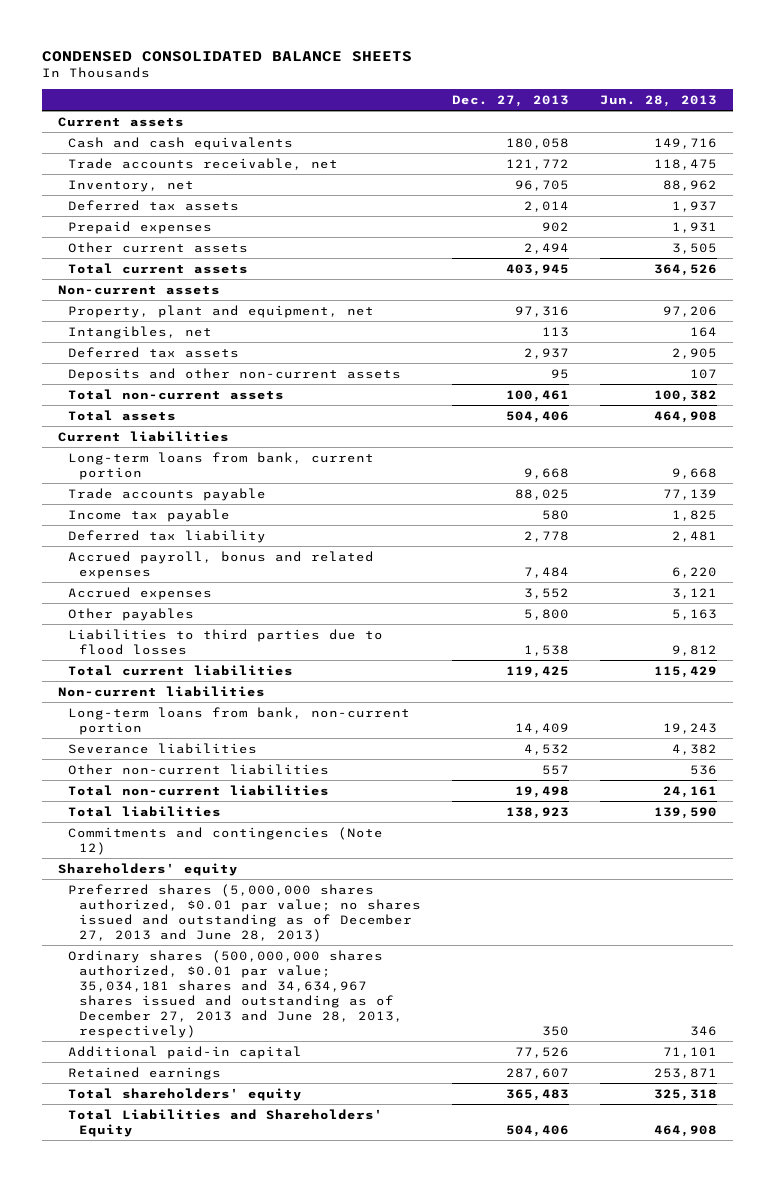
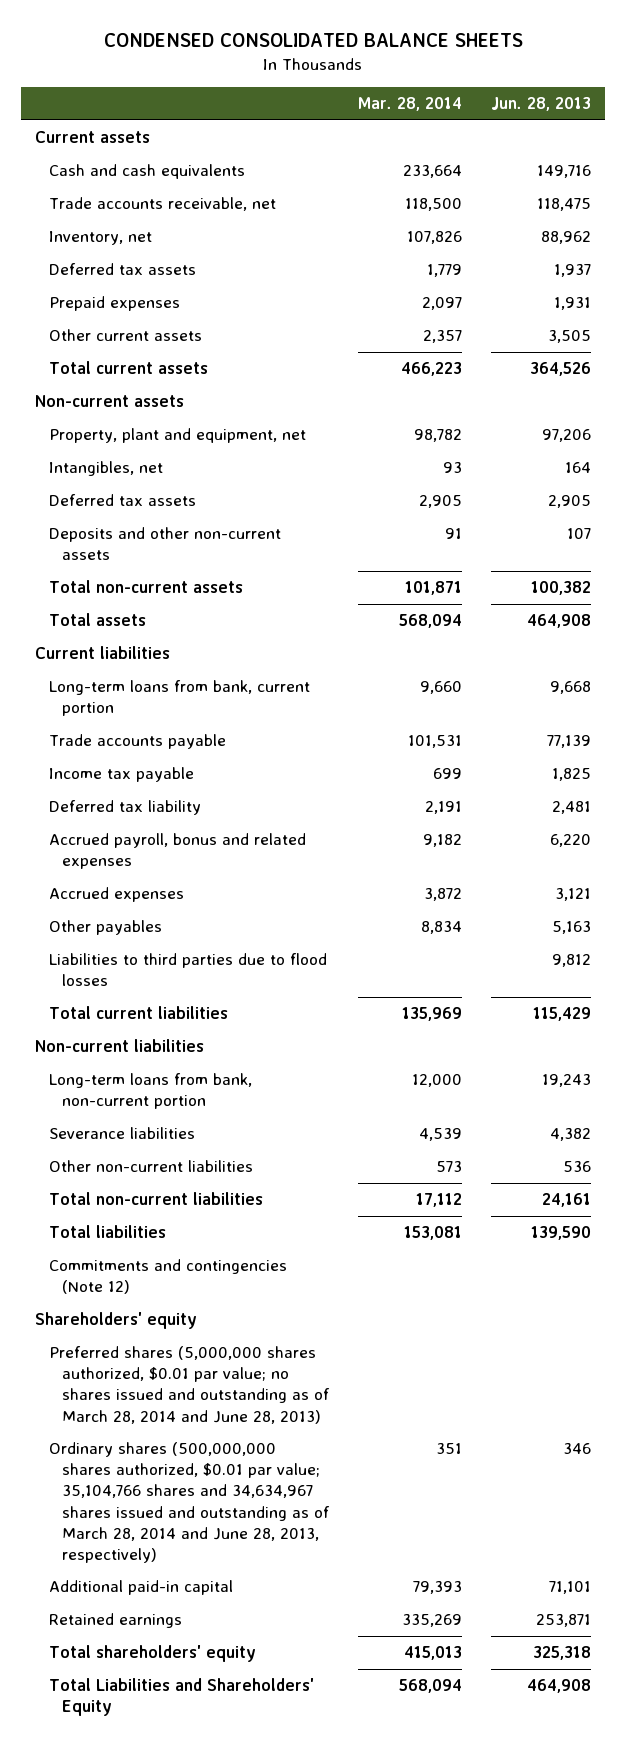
[451,94,569,107] Dec. 27, 2013 -> none
none -> [357,97,462,112] Mar. 28, 2014
[68,883,421,942] Preferred shares (5,000,000 shares authorized, $0.01 par value; no shares issued and outstanding as of December 27, 2013 and June 28, 2013) -> [48,1346,330,1424] Preferred shares (5,000,000 shares authorized, $0.01 par value; no shares issued and outstanding as of March 28, 2014 and June 28, 2013)
[68,949,403,1038] Ordinary shares (500,000,000 shares authorized, $0.01 par value; 35,034,181 shares and 34,634,967 shares issued and outstanding as of December 27, 2013 and June 28, 2013, respectively) -> [48,1442,330,1563] Ordinary shares (500,000,000 shares authorized, $0.01 par value; 35,104,766 shares and 34,634,967 shares issued and outstanding as of March 28, 2014 and June 28, 2013, respectively)

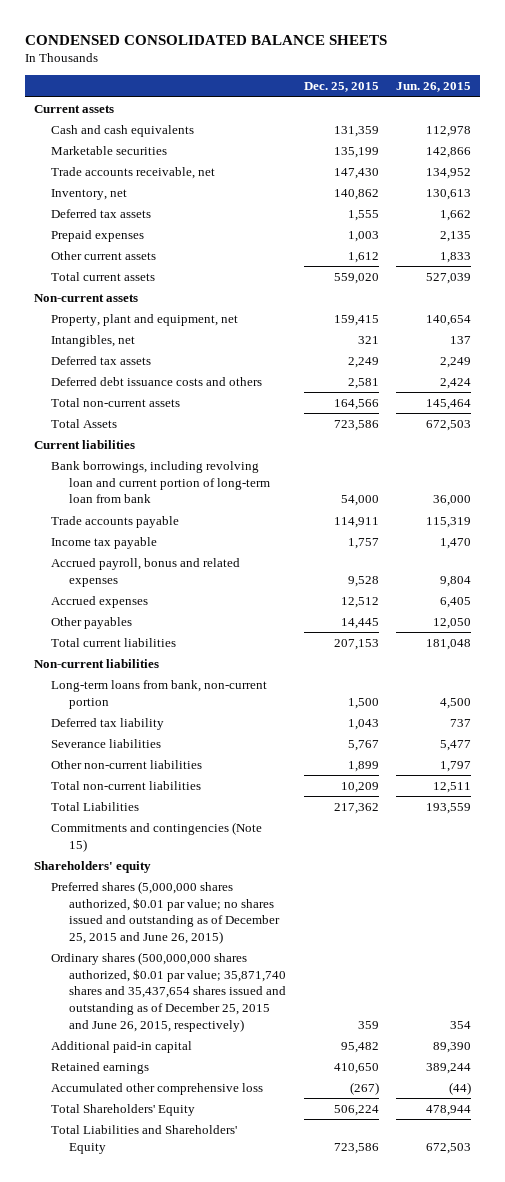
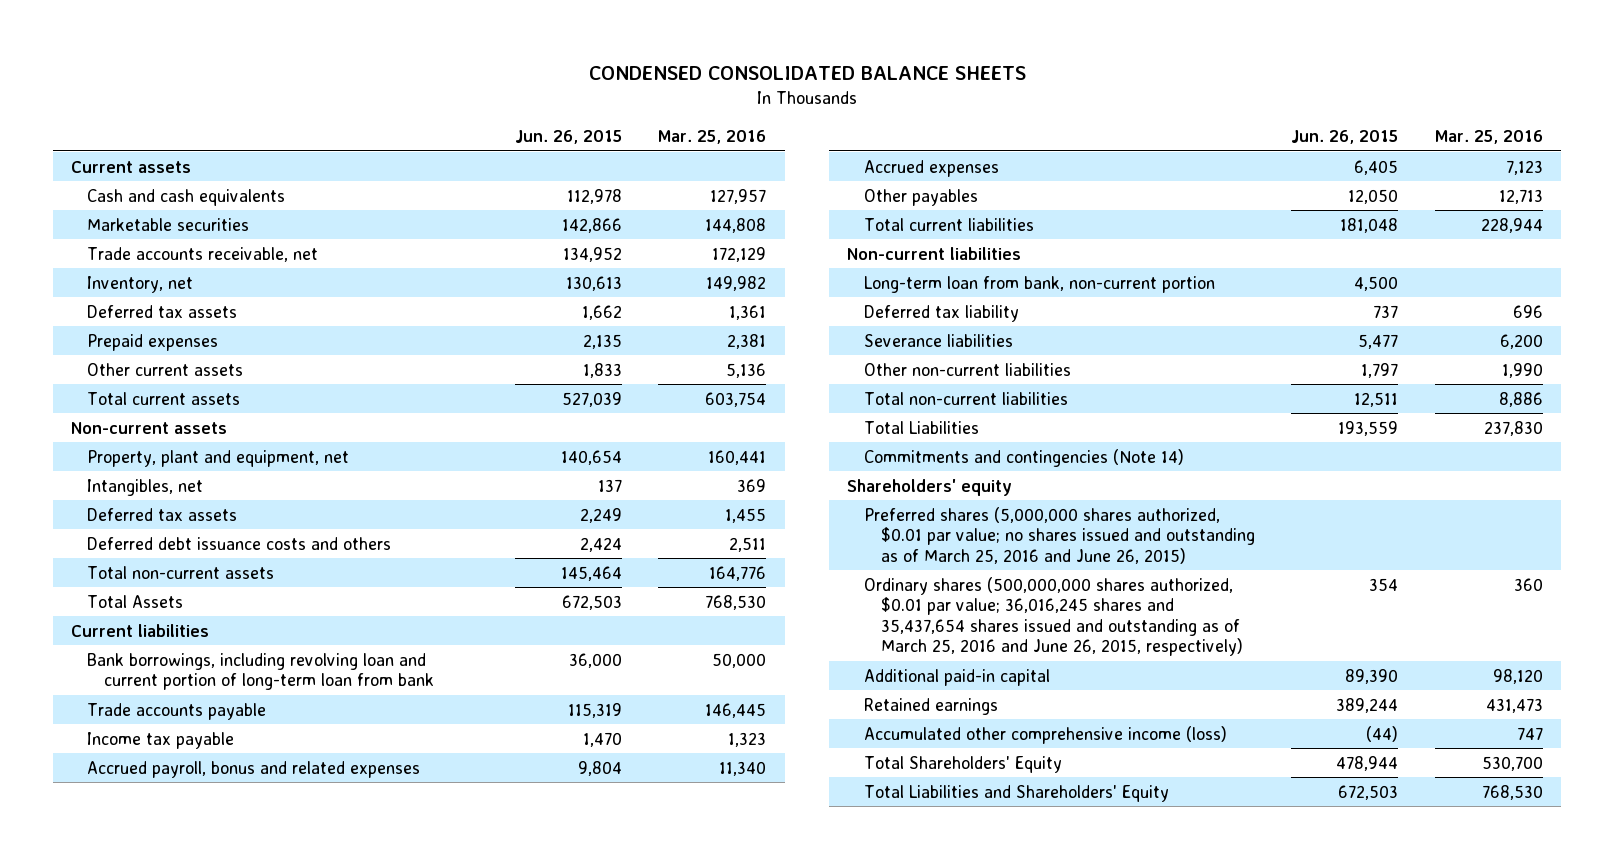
[303,82,379,93] Dec. 25, 2015 -> none
none -> [658,130,767,145] Mar. 25, 2016
[51,679,268,709] Long-term loans from bank, non-current portion -> [863,275,1215,293] Long-term loan from bank, non-current portion
[51,821,263,852] Commitments and contingencies (Note 15) -> [863,448,1184,467] Commitments and contingencies (Note 14)
[51,880,281,945] Preferred shares (5,000,000 shares authorized, $0.01 par value; no shares issued and outstanding as of December 25, 2015 and June 26, 2015) -> [863,506,1255,564] Preferred shares (5,000,000 shares authorized, $0.01 par value; no shares issued and outstanding as of March 25, 2016 and June 26, 2015)
[51,951,287,1032] Ordinary shares (500,000,000 shares authorized, $0.01 par value; 35,871,740 shares and 35,437,654 shares issued and outstanding as of December 25, 2015 and June 26, 2015, respectively) -> [863,576,1243,656] Ordinary shares (500,000,000 shares authorized, $0.01 par value; 36,016,245 shares and 35,437,654 shares issued and outstanding as of March 25, 2016 and June 26, 2015, respectively)
[51,1082,264,1095] Accumulated other comprehensive loss -> [863,725,1227,744] Accumulated other comprehensive income (loss)

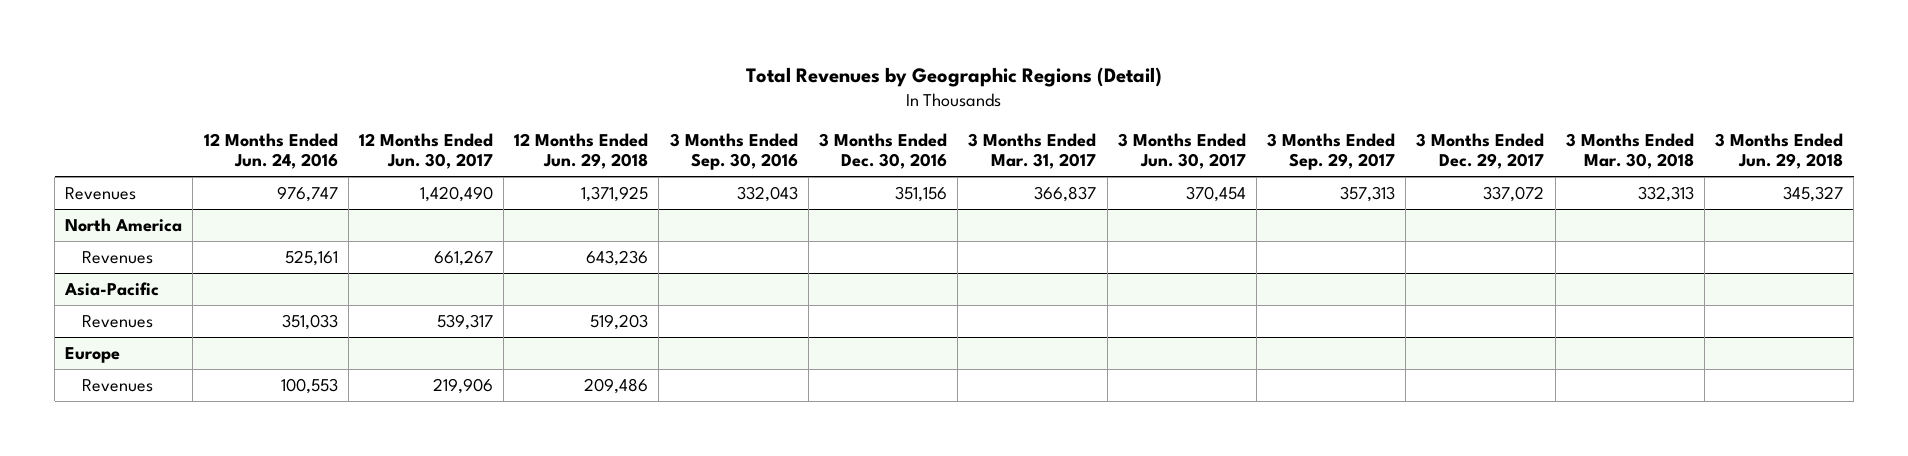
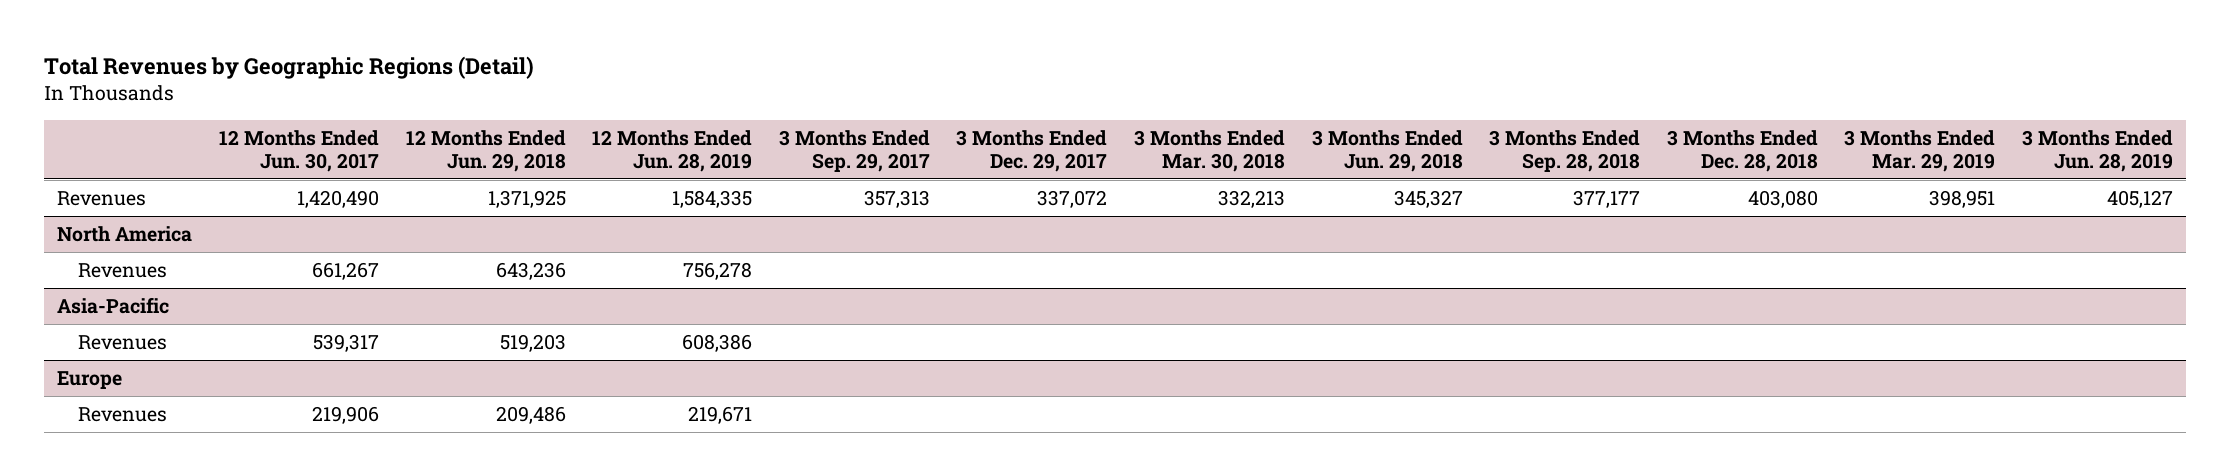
[203,132,338,170] 12 Months Ended Jun. 24, 2016 -> none
[669,132,798,171] 3 Months Ended Sep. 30, 2016 -> none
[819,132,948,170] 3 Months Ended Dec. 30, 2016 -> none
[968,132,1097,170] 3 Months Ended Mar. 31, 2017 -> none
[1117,132,1246,170] 3 Months Ended Jun. 30, 2017 -> none
none -> [592,129,753,172] 12 Months Ended Jun. 28, 2019
none -> [1489,129,1641,172] 3 Months Ended Sep. 28, 2018
none -> [1666,129,1818,172] 3 Months Ended Dec. 28, 2018
none -> [1844,129,1996,172] 3 Months Ended Mar. 29, 2019
none -> [2021,129,2173,172] 3 Months Ended Jun. 28, 2019
[1637,185,1694,202] 332,313 -> [1217,190,1285,209] 332,213

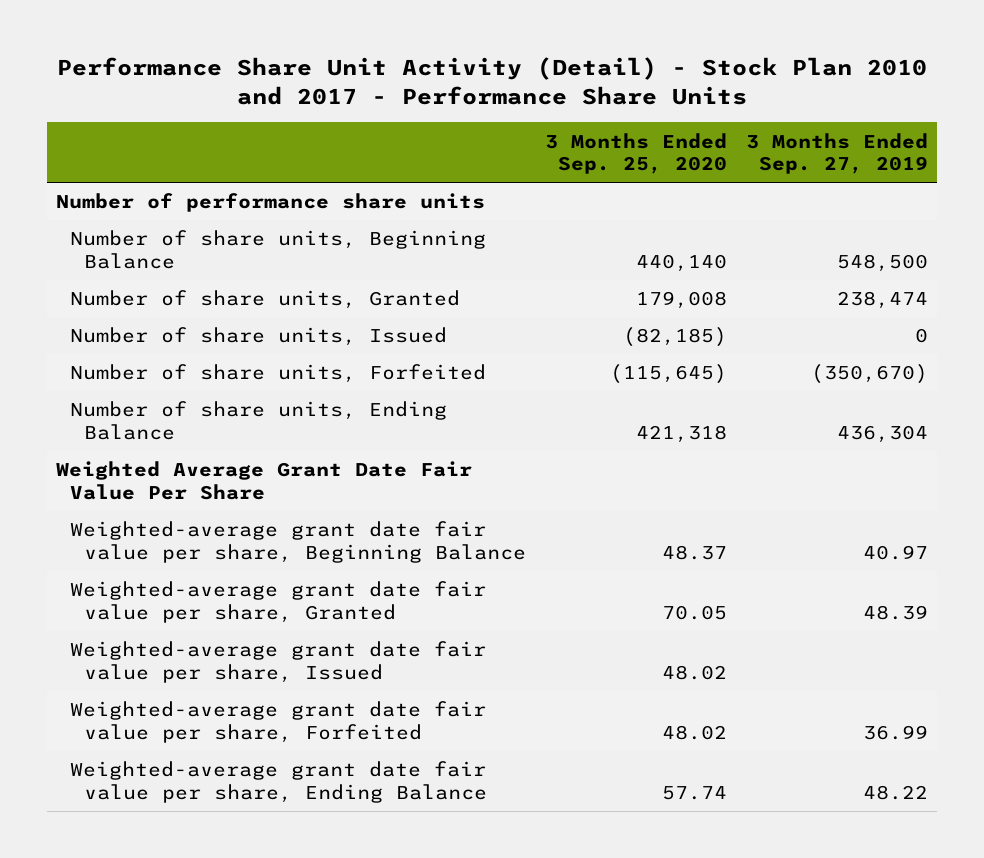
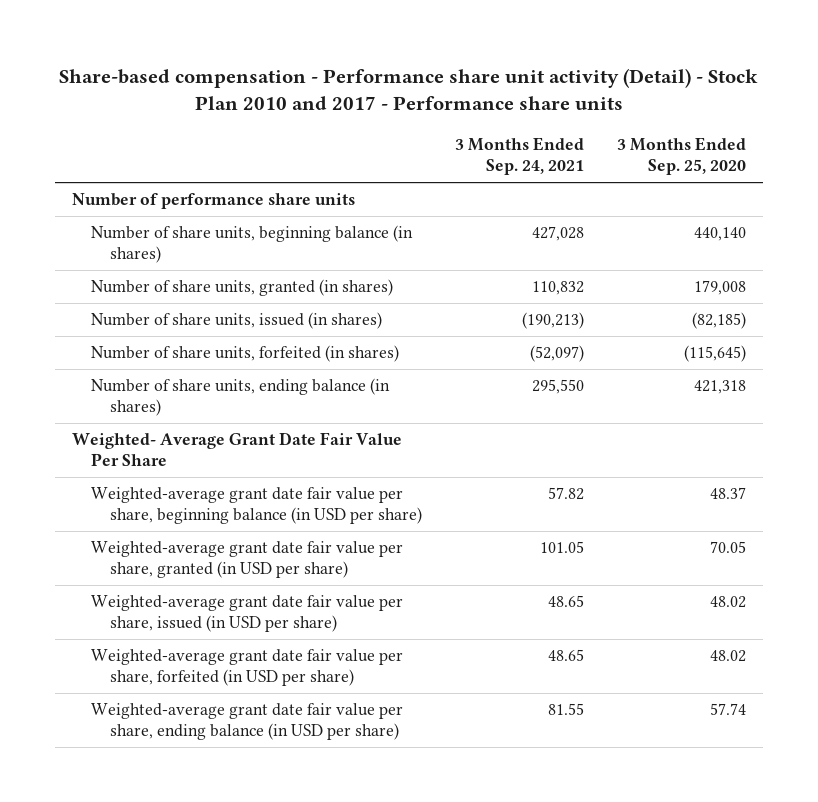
[56,57,927,106] Performance Share Unit Activity (Detail) - Stock Plan 2010 and 2017 - Performance Share Units -> [58,67,758,111] Share-based compensation - Performance share unit activity (Detail) - Stock Plan 2010 and 2017 - Performance share units
[745,132,928,175] 3 Months Ended Sep. 27, 2019 -> none
none -> [455,137,585,176] 3 Months Ended Sep. 24, 2021
[70,230,487,269] Number of share units, Beginning Balance -> [91,225,414,264] Number of share units, beginning balance (in shares)
[70,290,461,310] Number of share units, Granted -> [91,279,394,297] Number of share units, granted (in shares)
[70,327,448,347] Number of share units, Issued -> [91,312,383,330] Number of share units, issued (in shares)
[70,364,487,384] Number of share units, Forfeited -> [91,345,400,363] Number of share units, forfeited (in shares)
[70,401,448,440] Number of share units, Ending Balance -> [91,378,391,417] Number of share units, ending balance (in shares)
[55,461,472,500] Weighted Average Grant Date Fair Value Per Share -> [71,432,402,467] Weighted- Average Grant Date Fair Value Per Share
[70,521,527,563] Weighted-average grant date fair value per share, Beginning Balance -> [91,487,423,525] Weighted-average grant date fair value per share, beginning balance (in USD per share)
[70,581,487,623] Weighted-average grant date fair value per share, Granted -> [91,541,404,579] Weighted-average grant date fair value per share, granted (in USD per share)
[70,641,487,683] Weighted-average grant date fair value per share, Issued -> [91,595,404,633] Weighted-average grant date fair value per share, issued (in USD per share)
[70,701,487,743] Weighted-average grant date fair value per share, Forfeited -> [91,649,404,687] Weighted-average grant date fair value per share, forfeited (in USD per share)
[70,761,488,803] Weighted-average grant date fair value per share, Ending Balance -> [91,703,404,741] Weighted-average grant date fair value per share, ending balance (in USD per share)

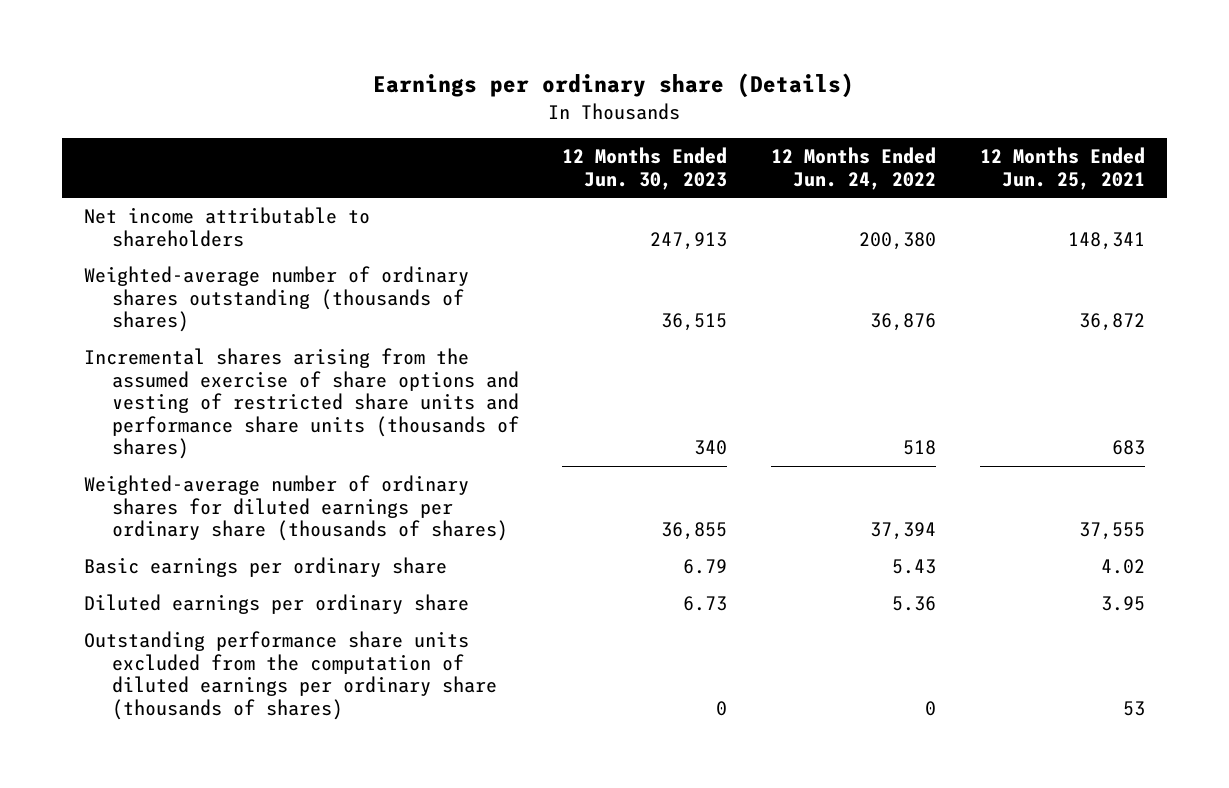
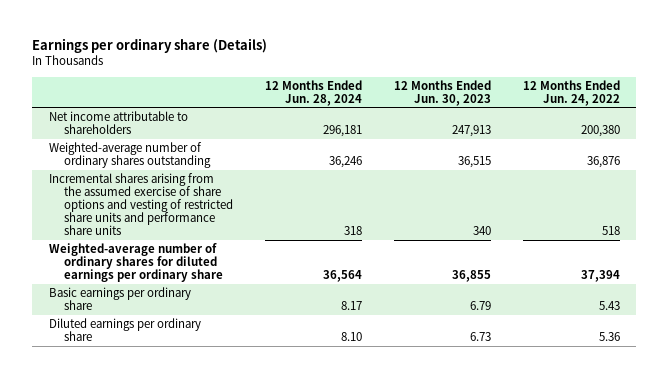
[979,147,1145,190] 12 Months Ended Jun. 25, 2021 -> none
none -> [264,79,362,106] 12 Months Ended Jun. 28, 2024
[83,266,469,333] Weighted-average number of ordinary shares outstanding (thousands of shares) -> [48,141,211,168] Weighted-average number of ordinary shares outstanding
[83,348,519,460] Incremental shares arising from the assumed exercise of share options and vesting of restricted share units and performance share units (thousands of shares) -> [48,172,233,236] Incremental shares arising from the assumed exercise of share options and vesting of restricted share units and performance share units
[83,475,508,542] Weighted-average number of ordinary shares for diluted earnings per ordinary share (thousands of shares) -> [48,242,223,283] Weighted-average number of ordinary shares for diluted earnings per ordinary share
[83,631,497,720] Outstanding performance share units excluded from the computation of diluted earnings per ordinary share (thousands of shares) -> none

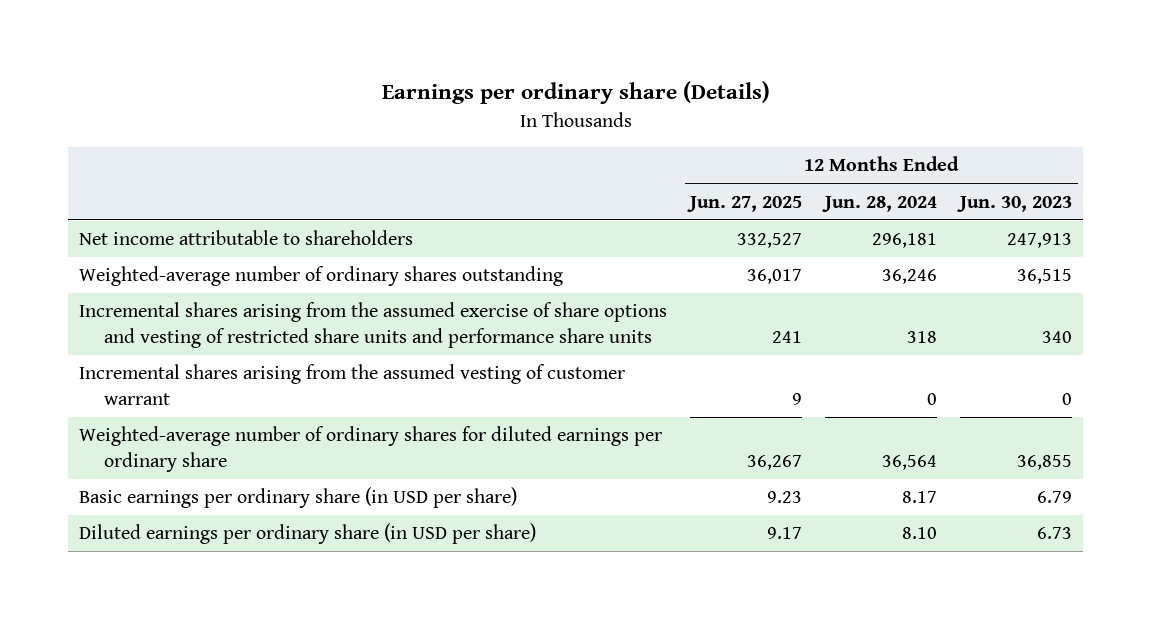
[523,79,621,106] 12 Months Ended Jun. 24, 2022 -> none
none -> [687,195,803,212] Jun. 27, 2025
none -> [79,364,626,406] Incremental shares arising from the assumed vesting of customer warrant
[48,286,191,310] Basic earnings per ordinary share -> [79,487,518,509] Basic earnings per ordinary share (in USD per share)
[48,317,201,341] Diluted earnings per ordinary share -> [79,523,537,545] Diluted earnings per ordinary share (in USD per share)

